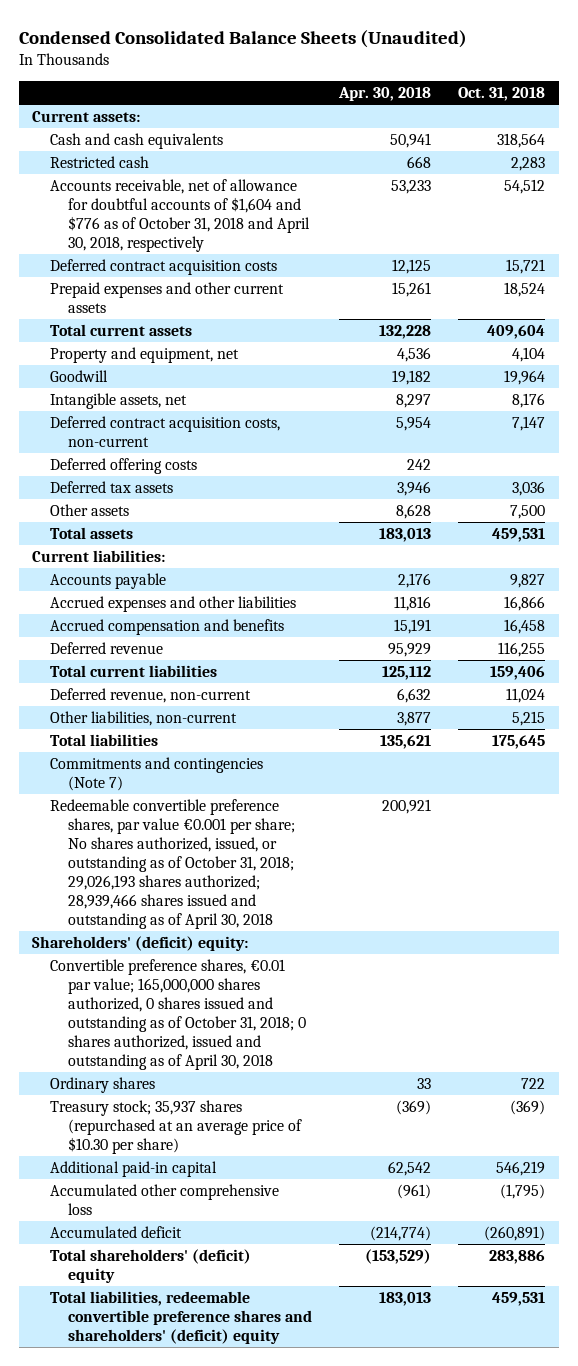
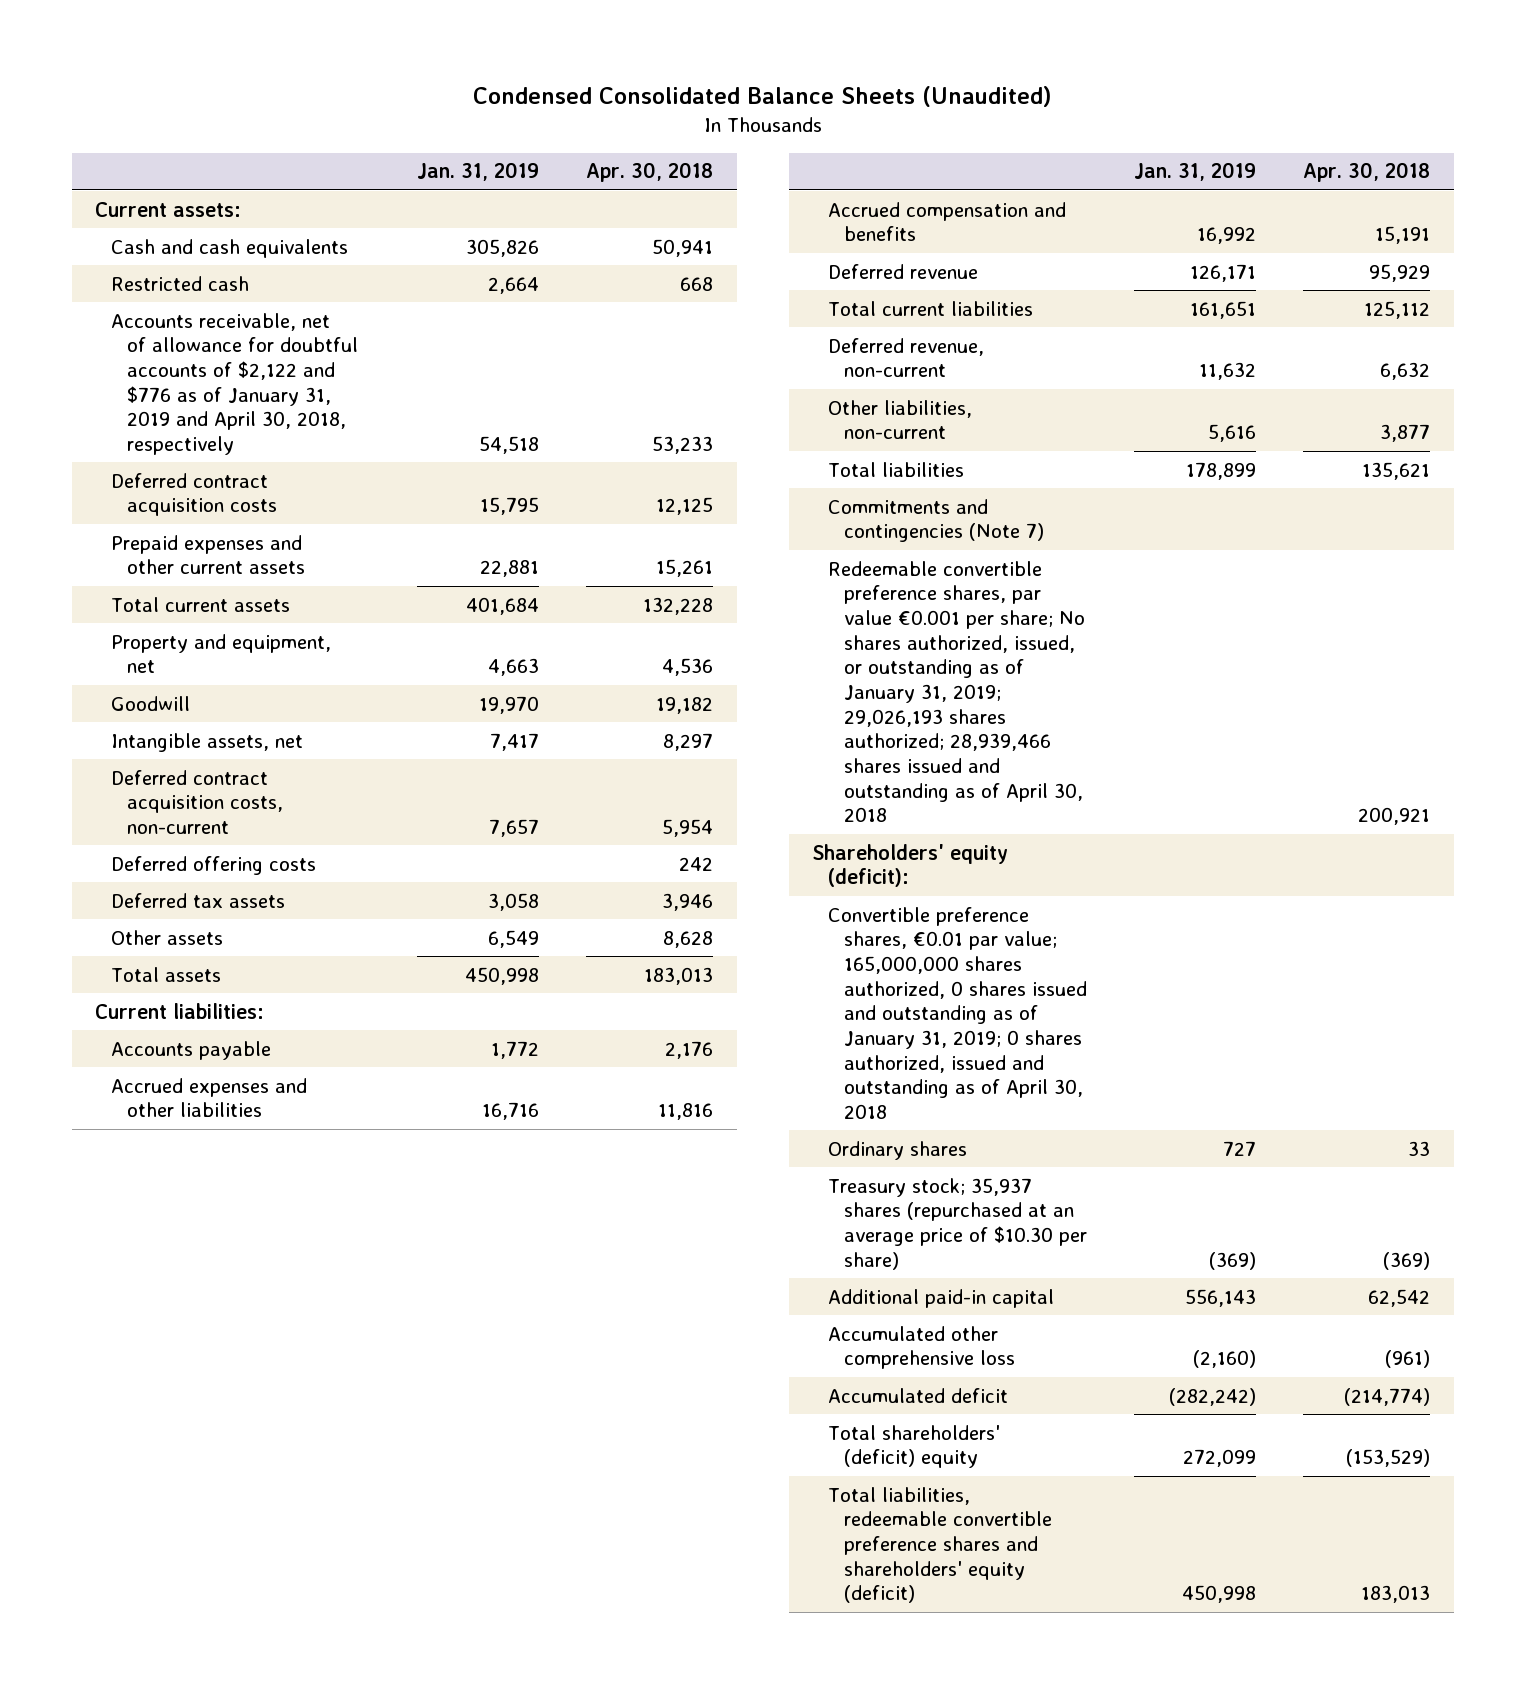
[458,87,546,102] Oct. 31, 2018 -> none
none -> [416,162,539,182] Jan. 31, 2019
[50,178,311,252] Accounts receivable, net of allowance for doubtful accounts of $1,604 and $776 as of October 31, 2018 and April 30, 2018, respectively -> [111,312,358,455] Accounts receivable, net of allowance for doubtful accounts of $2,122 and $776 as of January 31, 2019 and April 30, 2018, respectively
[50,798,296,929] Redeemable convertible preference shares, par value €0.001 per share; No shares authorized, issued, or outstanding as of October 31, 2018; 29,026,193 shares authorized; 28,939,466 shares issued and outstanding as of April 30, 2018 -> [828,560,1085,823] Redeemable convertible preference shares, par value €0.001 per share; No shares authorized, issued, or outstanding as of January 31, 2019; 29,026,193 shares authorized; 28,939,466 shares issued and outstanding as of April 30, 2018
[32,935,249,951] Shareholders' (deficit) equity: -> [812,843,1009,888] Shareholders' equity (deficit):
[50,958,307,1070] Convertible preference shares, €0.01 par value; 165,000,000 shares authorized, 0 shares issued and outstanding as of October 31, 2018; 0 shares authorized, issued and outstanding as of April 30, 2018 -> [828,906,1087,1120] Convertible preference shares, €0.01 par value; 165,000,000 shares authorized, 0 shares issued and outstanding as of January 31, 2019; 0 shares authorized, issued and outstanding as of April 30, 2018
[50,1290,313,1344] Total liabilities, redeemable convertible preference shares and shareholders' (deficit) equity -> [828,1486,1052,1604] Total liabilities, redeemable convertible preference shares and shareholders' equity (deficit)

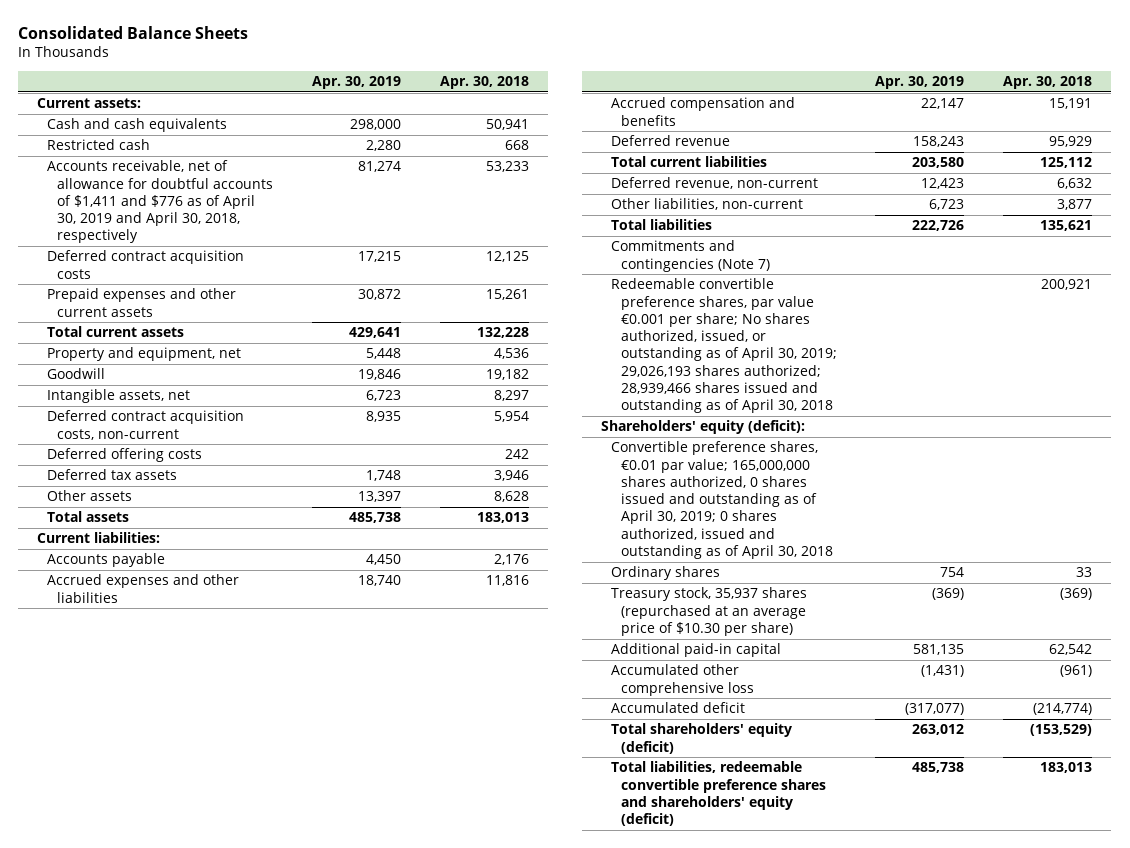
[472,85,1052,107] Condensed Consolidated Balance Sheets (Unaudited) -> [18,25,249,39] Consolidated Balance Sheets
[416,162,539,182] Jan. 31, 2019 -> none
none -> [311,75,401,89] Apr. 30, 2019
[111,312,358,455] Accounts receivable, net of allowance for doubtful accounts of $2,122 and $776 as of January 31, 2019 and April 30, 2018, respectively -> [47,160,274,244] Accounts receivable, net of allowance for doubtful accounts of $1,411 and $776 as of April 30, 2019 and April 30, 2018, respectively
[828,560,1085,823] Redeemable convertible preference shares, par value €0.001 per share; No shares authorized, issued, or outstanding as of January 31, 2019; 29,026,193 shares authorized; 28,939,466 shares issued and outstanding as of April 30, 2018 -> [610,278,837,414] Redeemable convertible preference shares, par value €0.001 per share; No shares authorized, issued, or outstanding as of April 30, 2019; 29,026,193 shares authorized; 28,939,466 shares issued and outstanding as of April 30, 2018
[828,906,1087,1120] Convertible preference shares, €0.01 par value; 165,000,000 shares authorized, 0 shares issued and outstanding as of January 31, 2019; 0 shares authorized, issued and outstanding as of April 30, 2018 -> [610,441,833,560] Convertible preference shares, €0.01 par value; 165,000,000 shares authorized, 0 shares issued and outstanding as of April 30, 2019; 0 shares authorized, issued and outstanding as of April 30, 2018
[828,1177,1087,1270] Treasury stock; 35,937 shares (repurchased at an average price of $10.30 per share) -> [610,587,807,636] Treasury stock, 35,937 shares (repurchased at an average price of $10.30 per share)
[828,1424,1001,1469] Total shareholders' (deficit) equity -> [610,723,792,754] Total shareholders' equity (deficit)

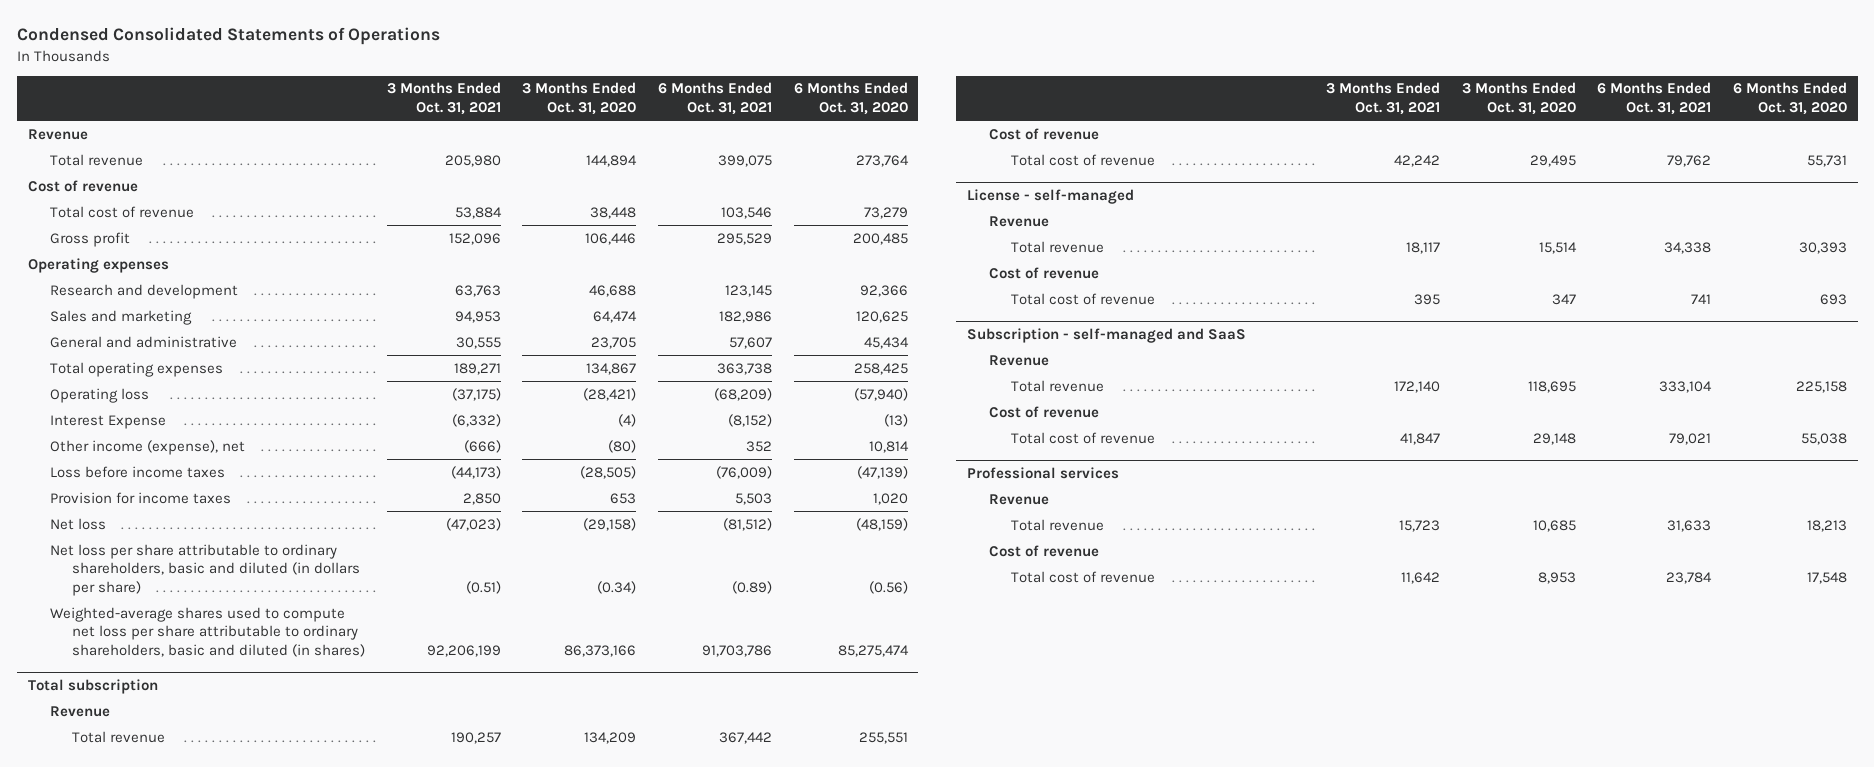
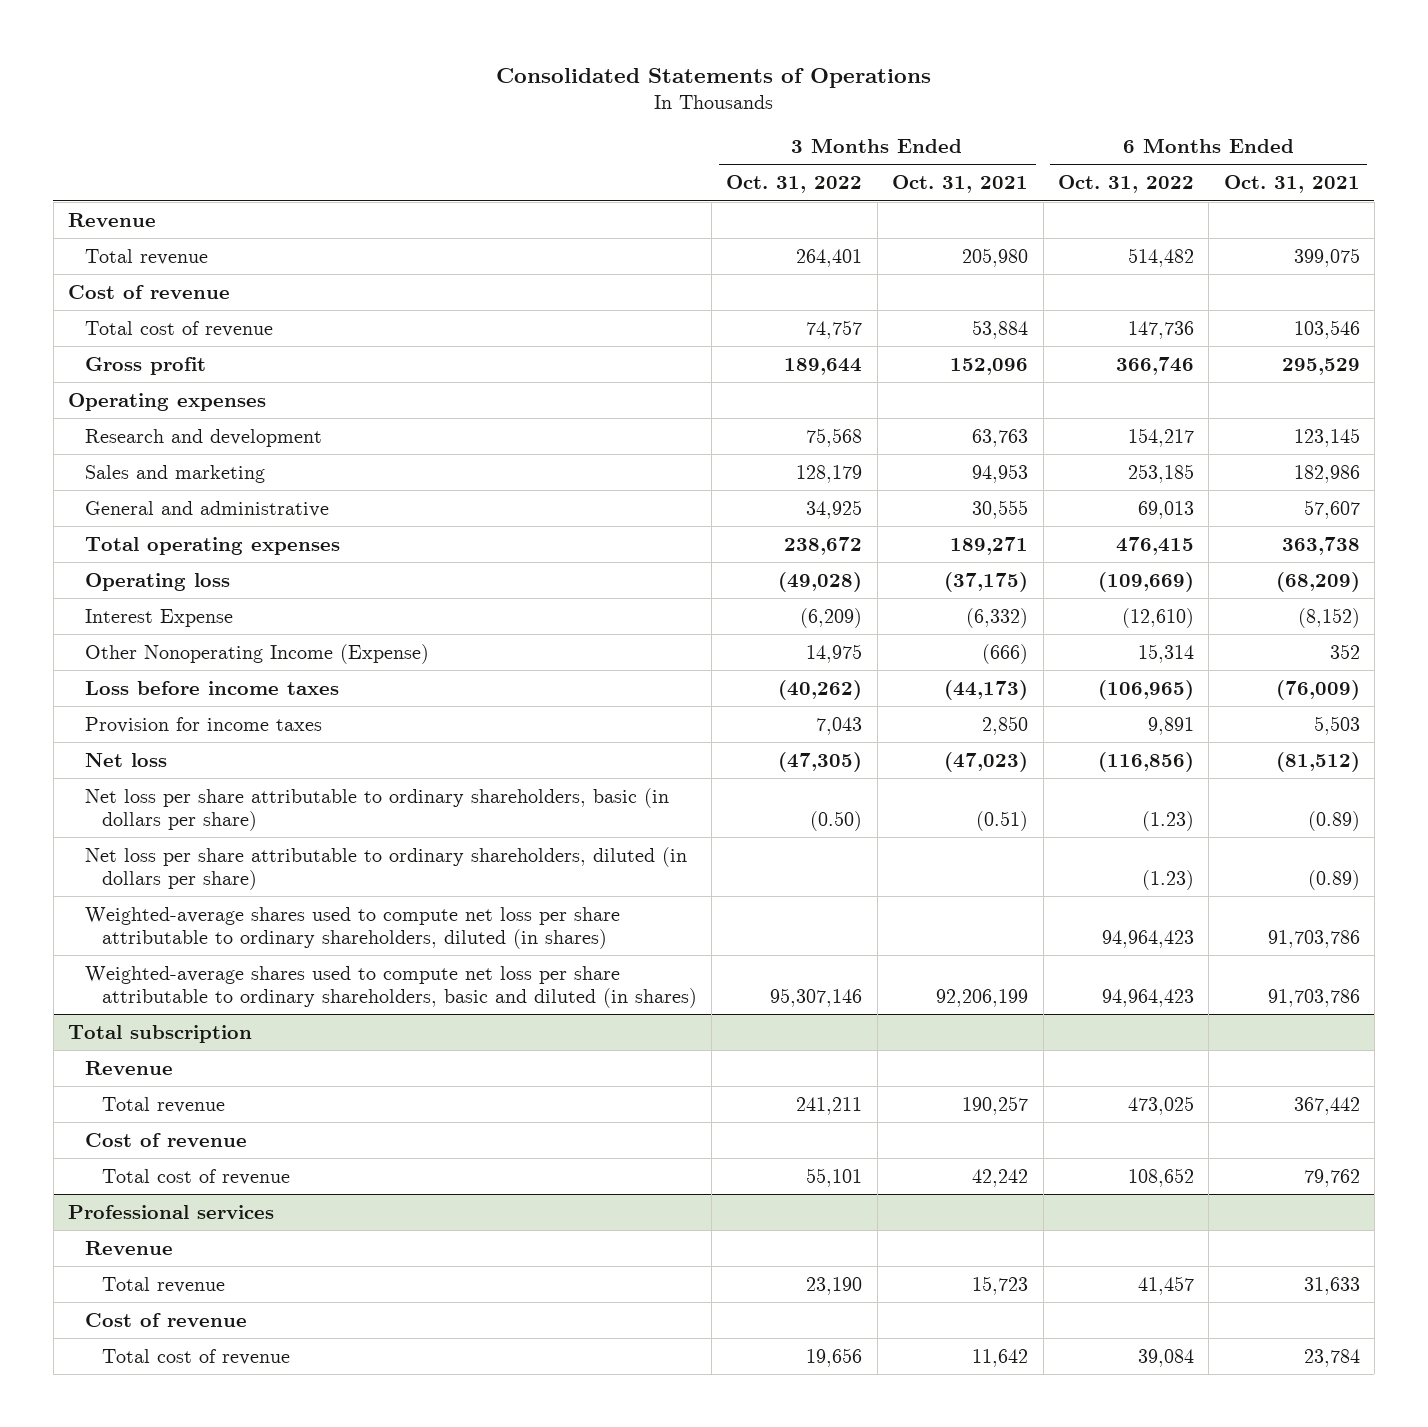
[16,27,440,46] Condensed Consolidated Statements of Operations -> [495,68,931,89] Consolidated Statements of Operations
[522,82,637,115] 3 Months Ended Oct. 31, 2020 -> none
[793,82,908,115] 6 Months Ended Oct. 31, 2020 -> none
none -> [726,175,863,194] Oct. 31, 2022
none -> [1057,175,1194,194] Oct. 31, 2022
[49,439,245,455] Other income (expense), net -> [84,643,429,664] Other Nonoperating Income (Expense)
[49,543,361,597] Net loss per share attributable to ordinary shareholders, basic and diluted (in dollars per share) -> [84,787,669,831] Net loss per share attributable to ordinary shareholders, basic (in dollars per share)
none -> [84,846,687,890] Net loss per share attributable to ordinary shareholders, diluted (in dollars per share)
none -> [84,906,620,949] Weighted-average shares used to compute net loss per share attributable to ordinary shareholders, diluted (in shares)
[966,188,1134,204] License - self-managed -> none
[989,215,1050,227] Revenue -> none
[1011,240,1105,253] Total revenue -> none
[989,266,1100,279] Cost of revenue -> none
[1011,292,1156,305] Total cost of revenue -> none
[966,327,1246,343] Subscription - self-managed and SaaS -> none
[989,354,1050,366] Revenue -> none
[1011,379,1105,392] Total revenue -> none
[989,405,1100,418] Cost of revenue -> none
[1011,431,1156,444] Total cost of revenue -> none

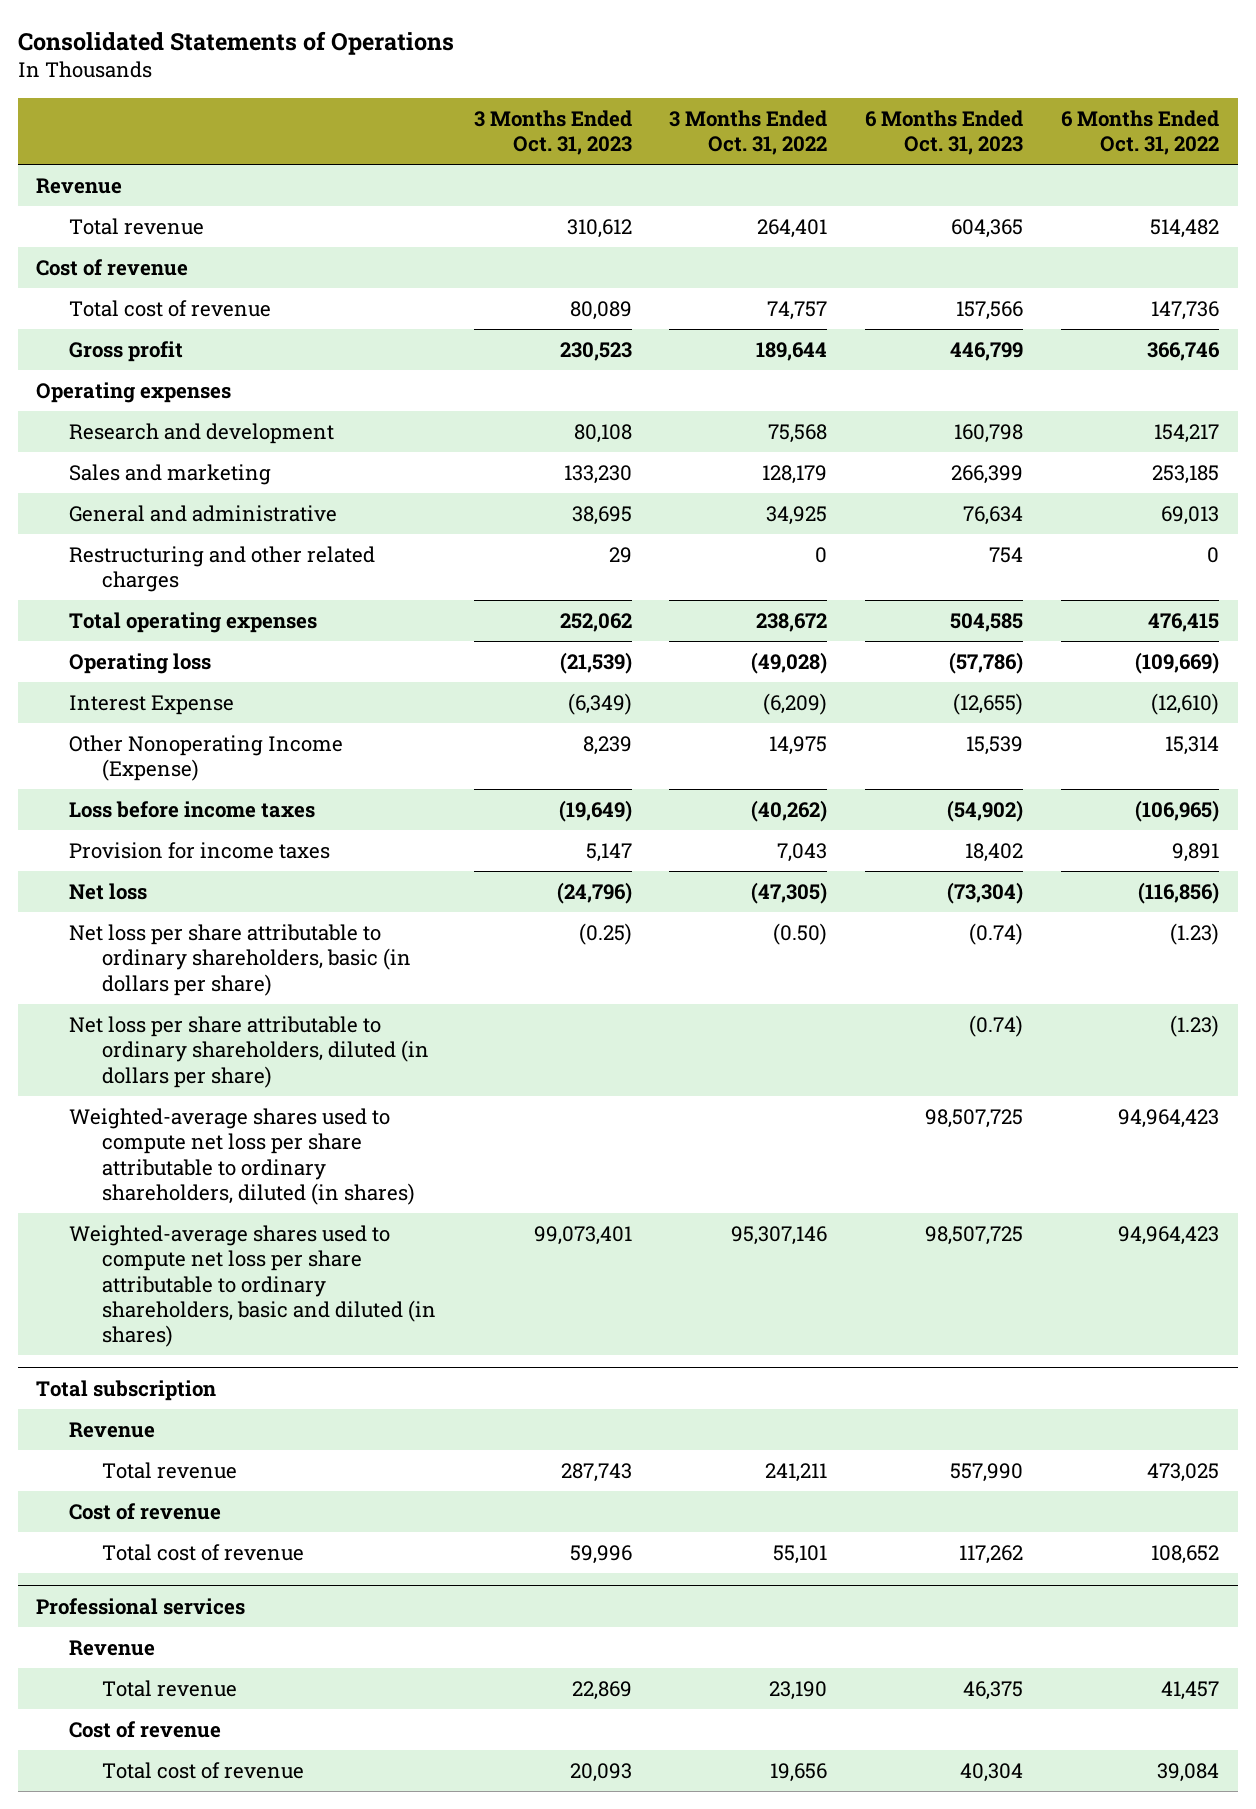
[892,175,1029,194] Oct. 31, 2021 -> none
[1223,175,1360,194] Oct. 31, 2021 -> none
none -> [473,109,632,156] 3 Months Ended Oct. 31, 2023
none -> [865,109,1024,156] 6 Months Ended Oct. 31, 2023
none -> [69,545,376,593] Restructuring and other related charges

